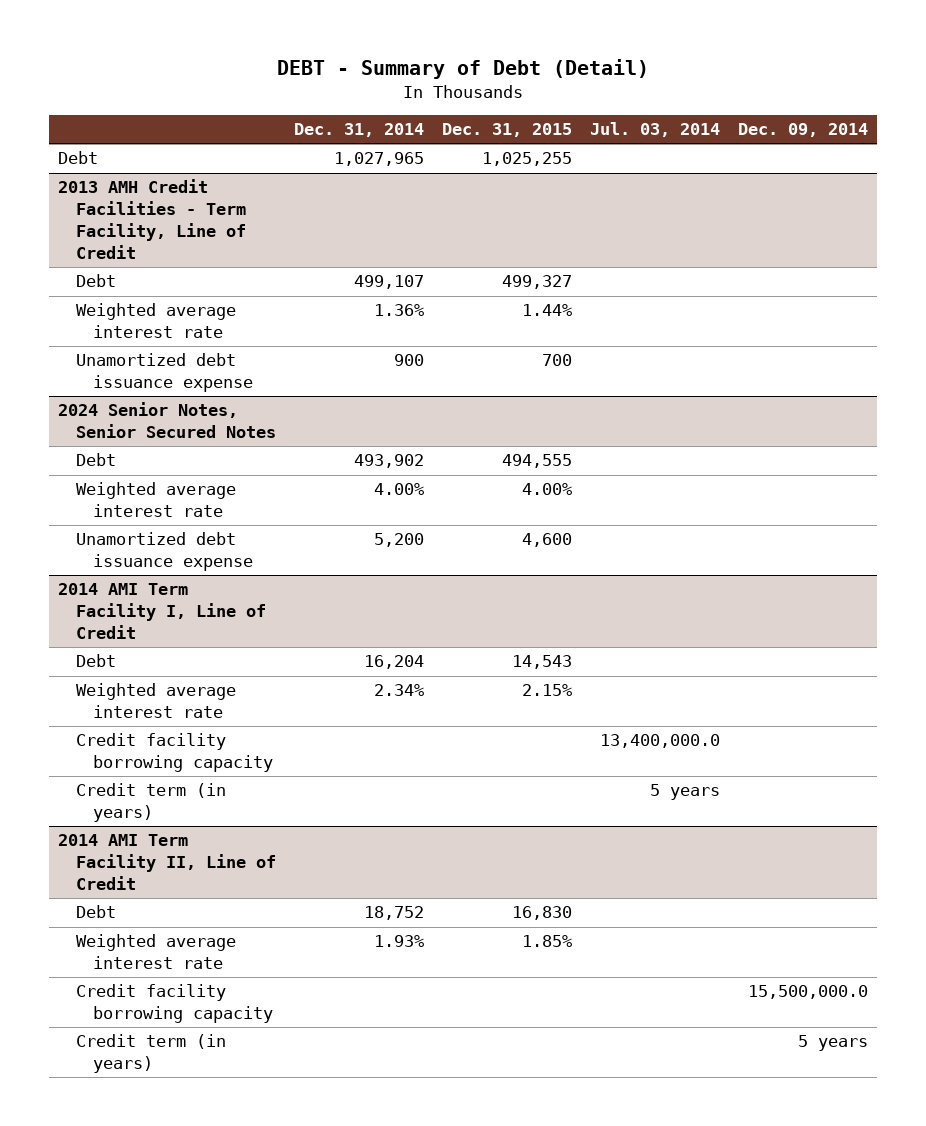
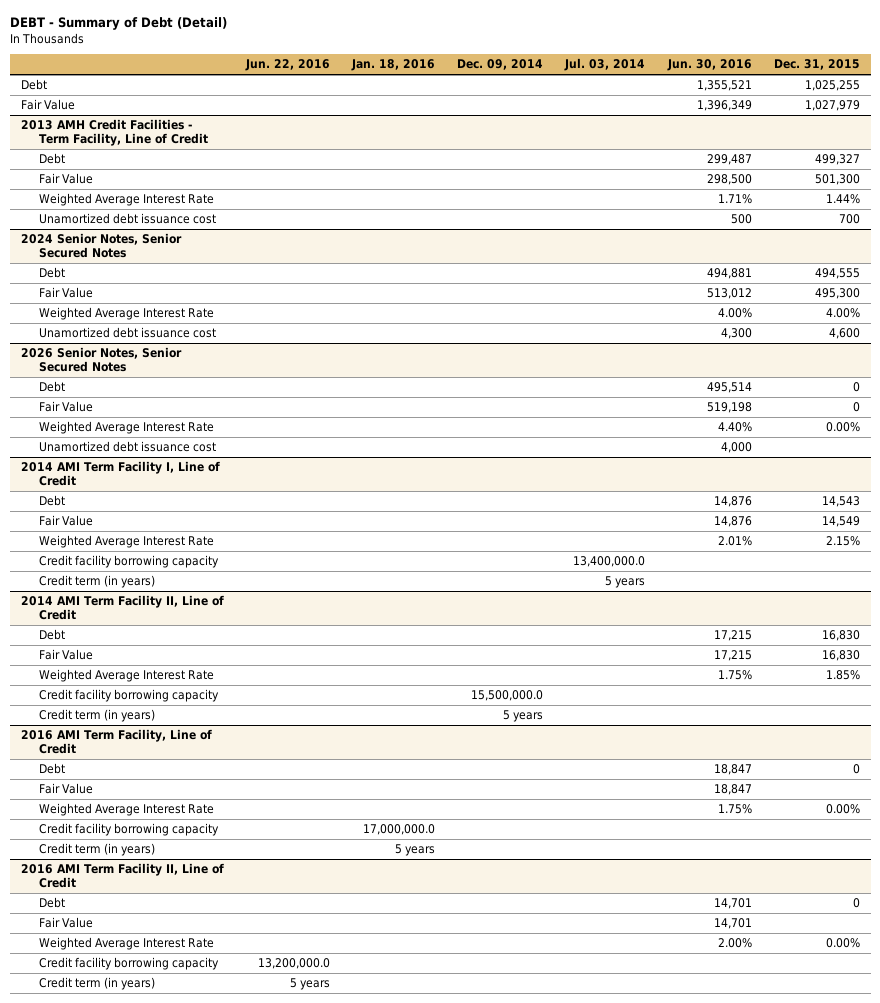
[293,123,424,138] Dec. 31, 2014 -> none
none -> [244,59,330,72] Jun. 22, 2016
none -> [351,59,436,72] Jan. 18, 2016
none -> [666,59,752,72] Jun. 30, 2016
none -> [20,99,75,111] Fair Value
none -> [38,173,93,185] Fair Value
[75,303,236,339] Weighted average interest rate -> [38,193,214,207] Weighted Average Interest Rate
[75,353,254,393] Unamortized debt issuance expense -> [38,213,216,225] Unamortized debt issuance cost
none -> [38,287,93,299] Fair Value
[75,482,236,518] Weighted average interest rate -> [38,307,214,321] Weighted Average Interest Rate
[75,532,254,572] Unamortized debt issuance expense -> [38,327,216,339] Unamortized debt issuance cost
none -> [20,347,182,373] 2026 Senior Notes, Senior Secured Notes
none -> [38,381,65,393] Debt
none -> [38,401,93,413] Fair Value
none -> [38,421,214,435] Weighted Average Interest Rate
none -> [38,441,216,453] Unamortized debt issuance cost
none -> [38,515,93,527] Fair Value
[75,683,236,719] Weighted average interest rate -> [38,535,214,549] Weighted Average Interest Rate
none -> [38,649,93,661] Fair Value
[75,934,236,970] Weighted average interest rate -> [38,669,214,683] Weighted Average Interest Rate
none -> [20,729,212,755] 2016 AMI Term Facility, Line of Credit
none -> [38,763,65,775] Debt
none -> [38,783,93,795] Fair Value
none -> [38,803,214,817] Weighted Average Interest Rate
none -> [38,823,219,837] Credit facility borrowing capacity
none -> [38,843,155,857] Credit term (in years)
none -> [20,863,224,889] 2016 AMI Term Facility II, Line of Credit
none -> [38,897,65,909] Debt
none -> [38,917,93,929] Fair Value
none -> [38,937,214,951] Weighted Average Interest Rate
none -> [38,957,219,971] Credit facility borrowing capacity
none -> [38,977,155,991] Credit term (in years)

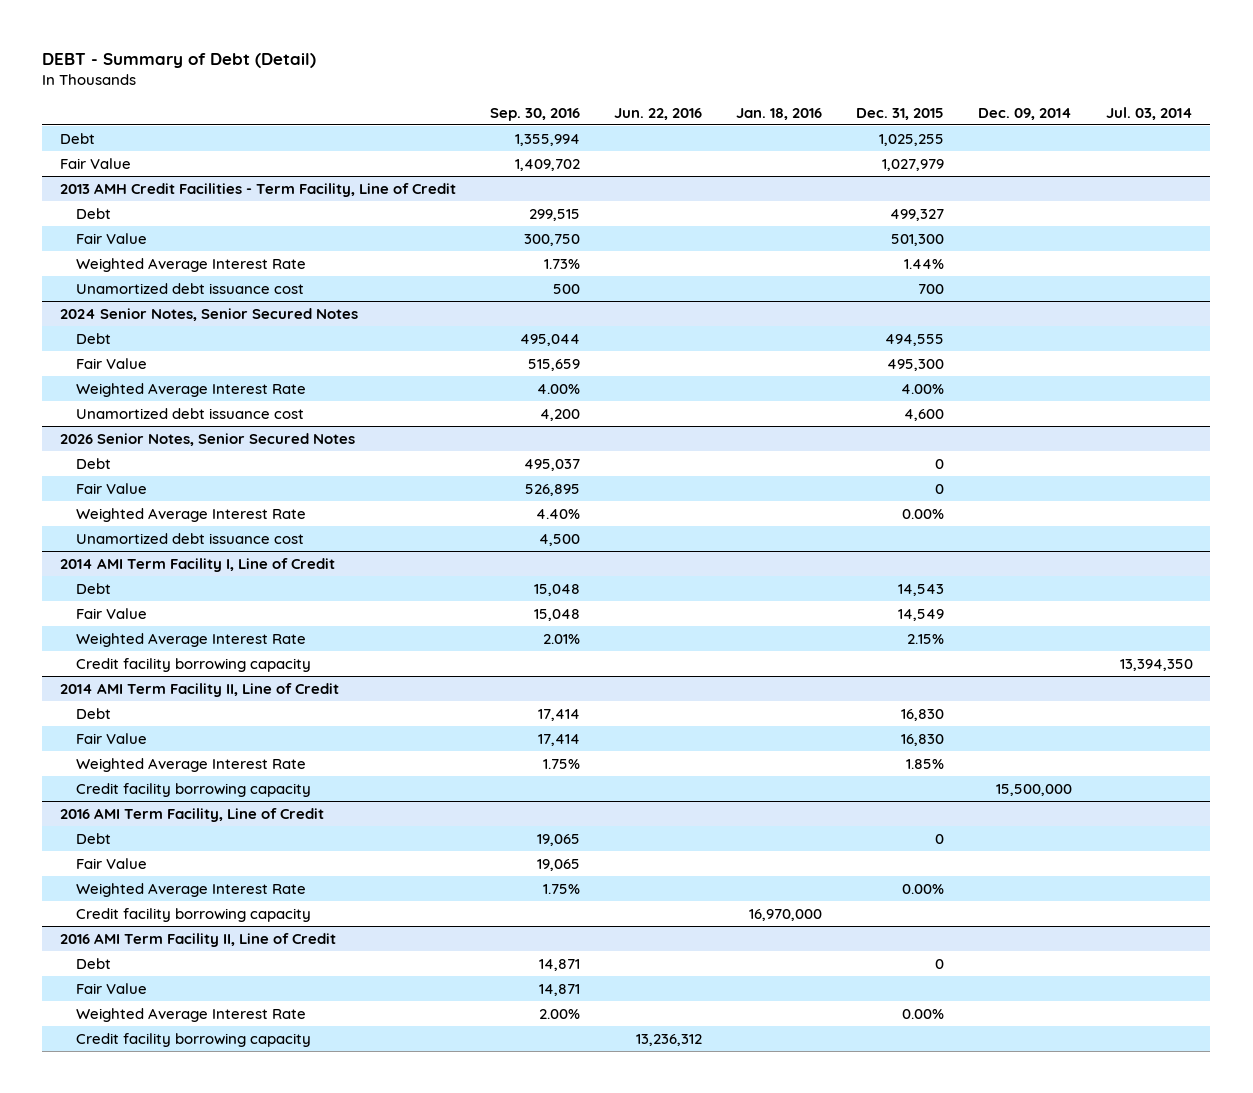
[666,59,752,72] Jun. 30, 2016 -> none
none -> [489,107,580,121] Sep. 30, 2016
[38,575,155,589] Credit term (in years) -> none
[573,556,646,568] 13,400,000.0 -> [1120,658,1194,671] 13,394,350
[38,709,155,723] Credit term (in years) -> none
[471,690,544,702] 15,500,000.0 -> [996,783,1073,796] 15,500,000
[38,843,155,857] Credit term (in years) -> none
[363,824,436,836] 17,000,000.0 -> [748,908,822,921] 16,970,000
[38,977,155,991] Credit term (in years) -> none
[257,958,330,970] 13,200,000.0 -> [635,1033,702,1046] 13,236,312

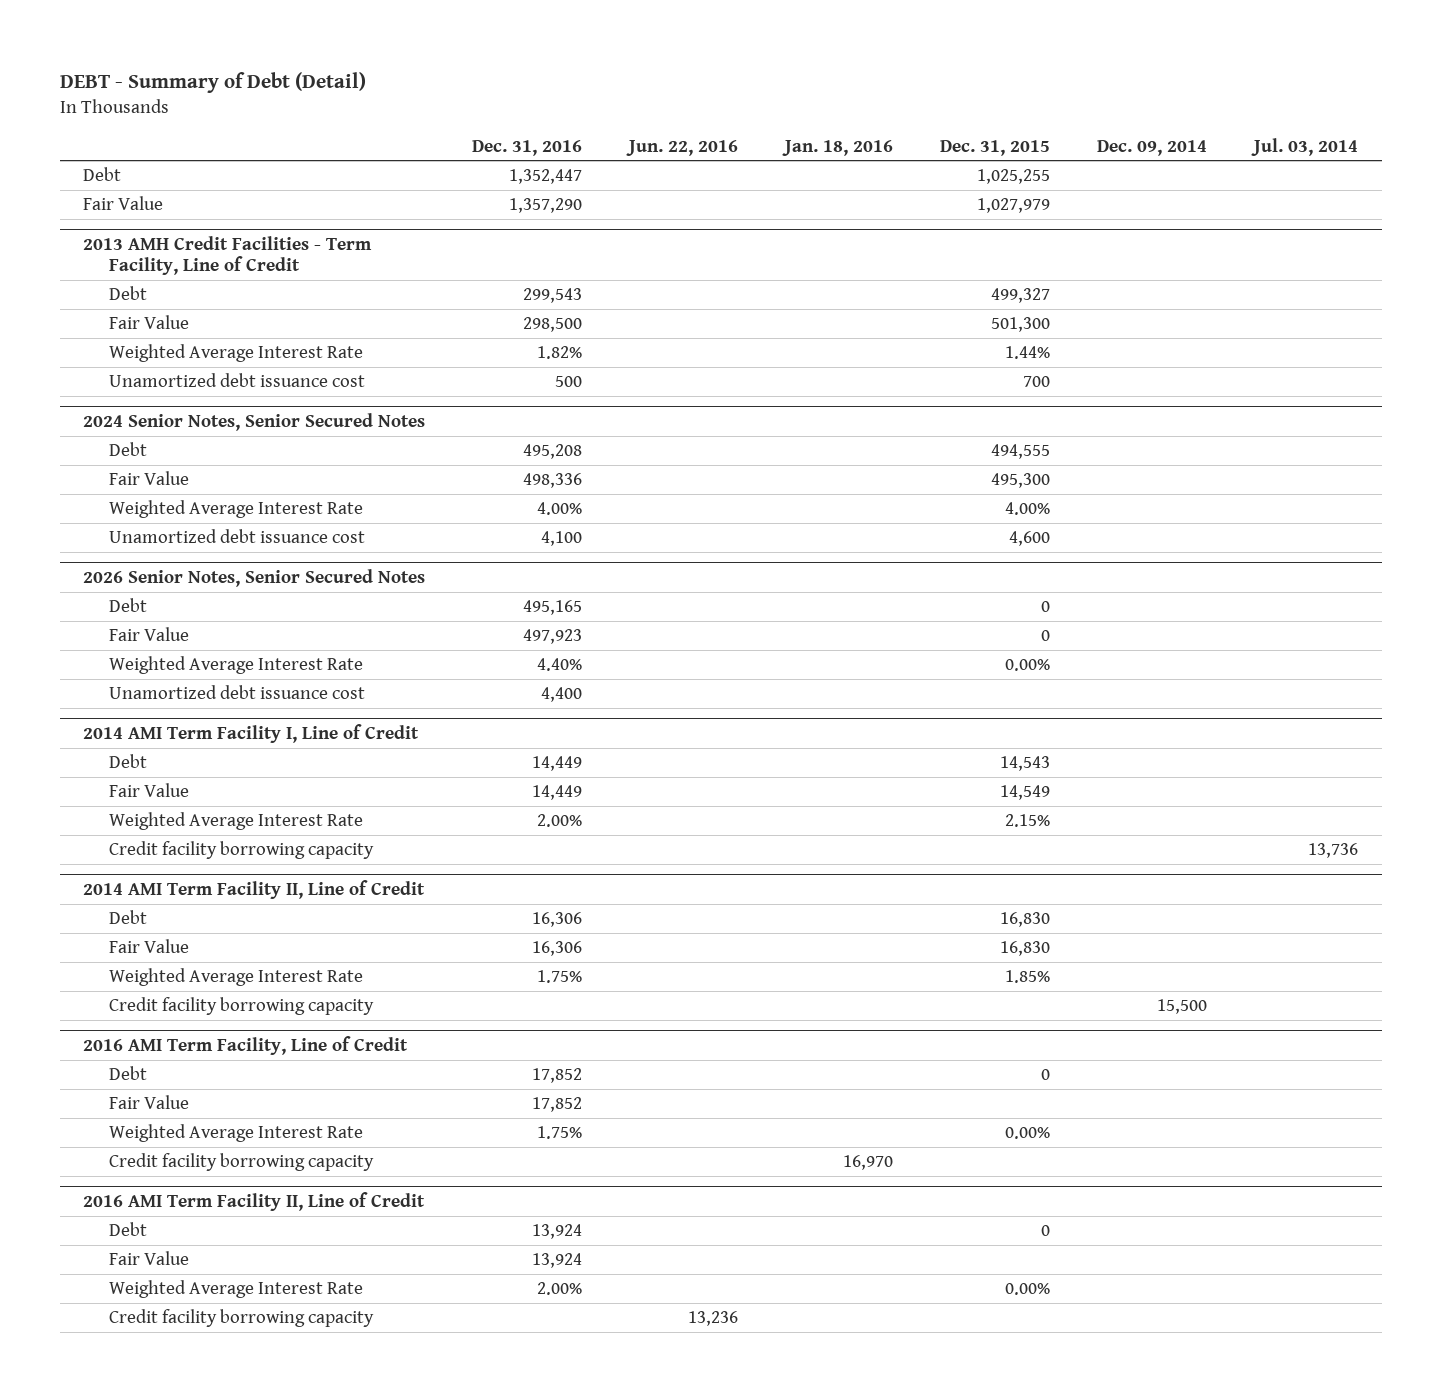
[489,107,580,121] Sep. 30, 2016 -> none
none -> [472,139,583,156] Dec. 31, 2016
[1120,658,1194,671] 13,394,350 -> [1308,843,1359,859] 13,736
[996,783,1073,796] 15,500,000 -> [1157,999,1208,1015] 15,500
[748,908,822,921] 16,970,000 -> [843,1155,894,1171] 16,970
[635,1033,702,1046] 13,236,312 -> [688,1311,739,1327] 13,236

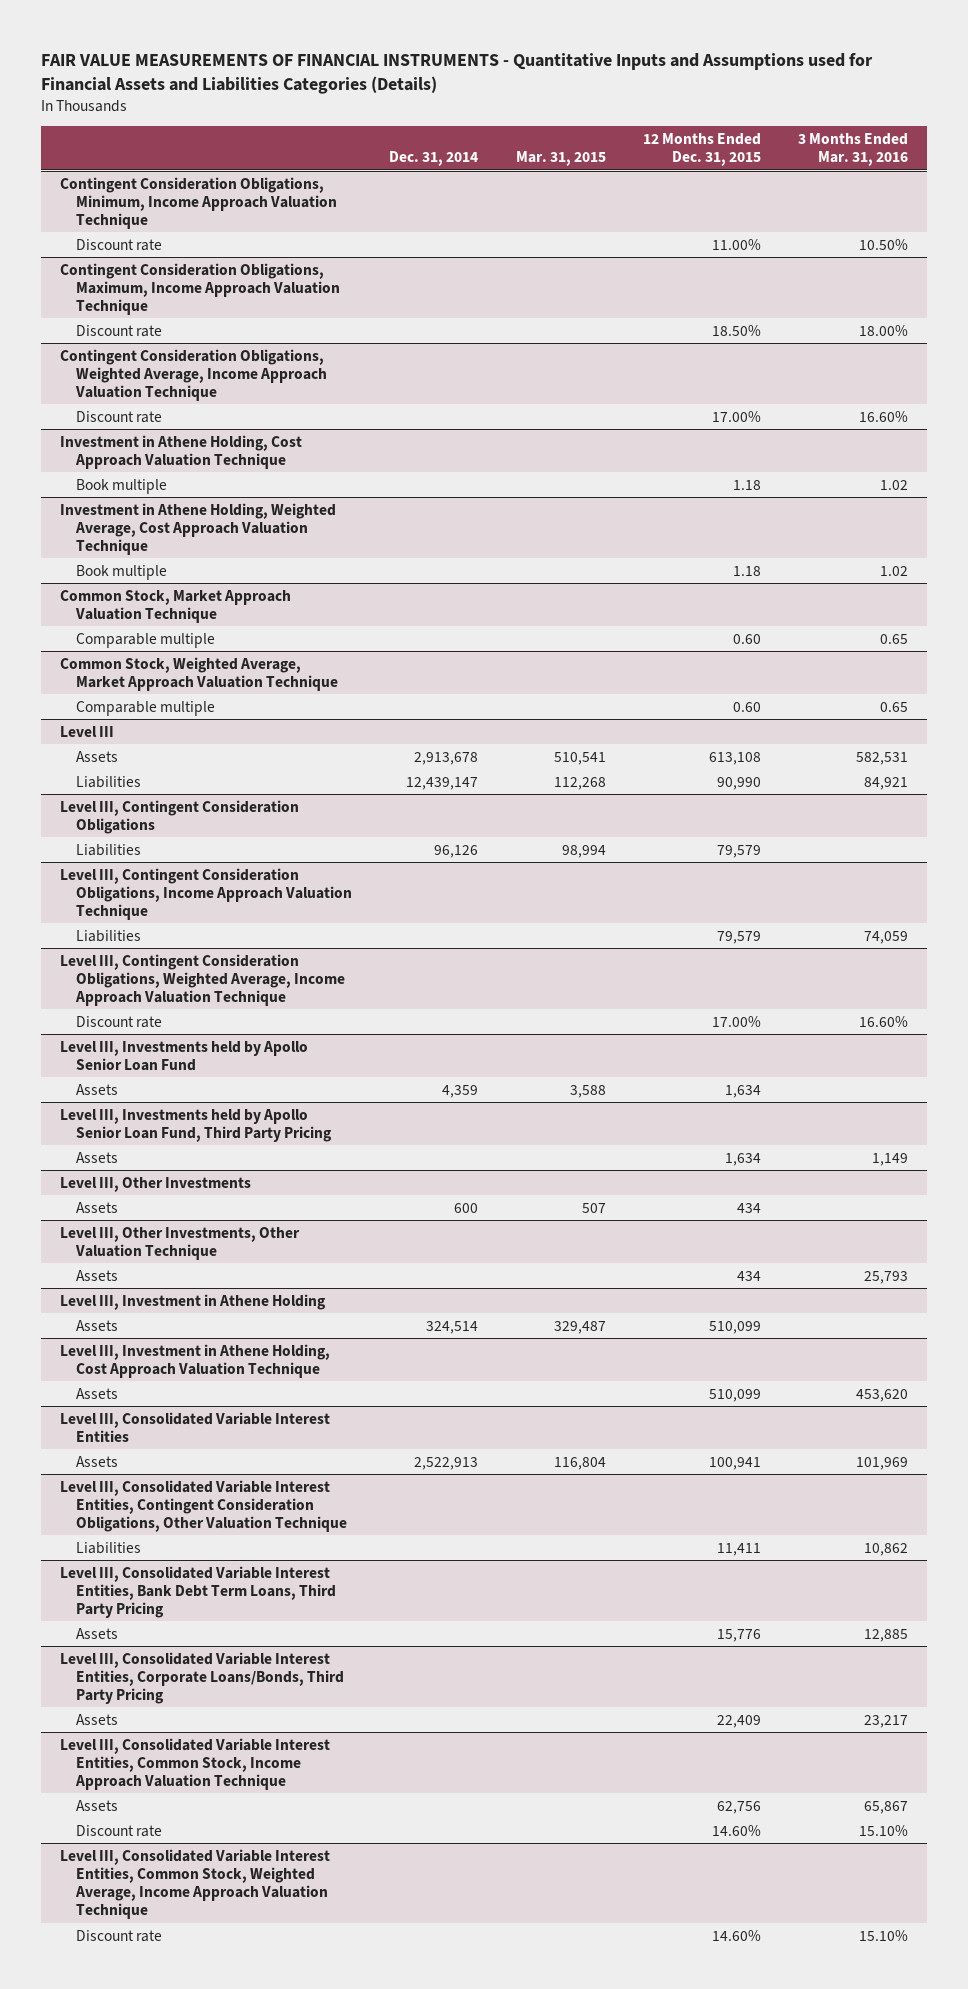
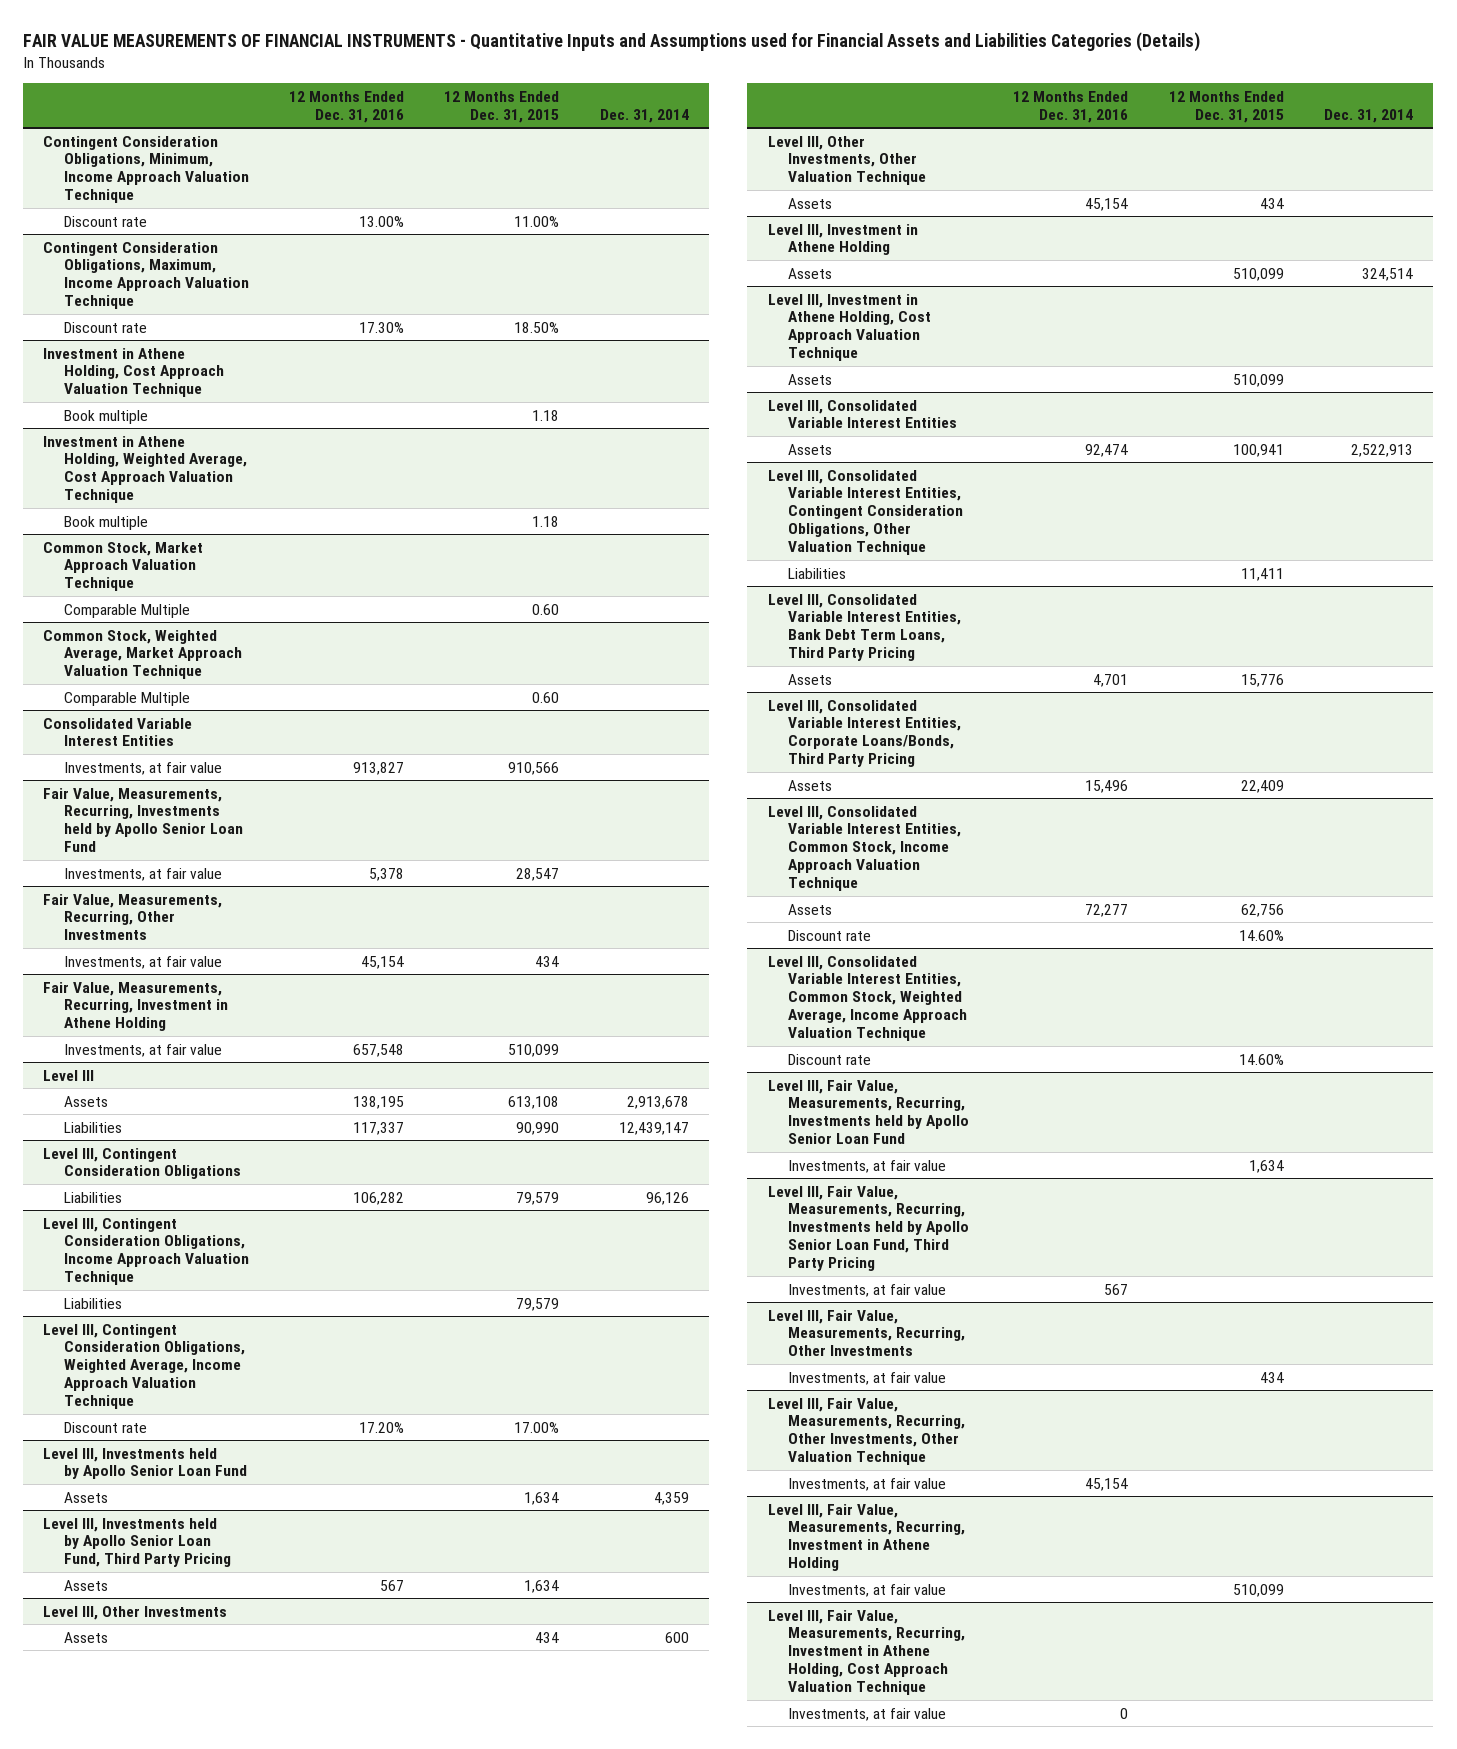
[515,151,606,167] Mar. 31, 2015 -> none
[798,132,909,167] 3 Months Ended Mar. 31, 2016 -> none
none -> [288,90,404,123] 12 Months Ended Dec. 31, 2016
[60,348,328,402] Contingent Consideration Obligations, Weighted Average, Income Approach Valuation Technique -> none
[76,410,163,423] Discount rate -> none
[76,632,216,648] Comparable multiple -> [63,603,190,618] Comparable Multiple
[76,700,216,716] Comparable multiple -> [63,691,190,706] Comparable Multiple
none -> [43,717,193,747] Consolidated Variable Interest Entities
none -> [63,761,222,775] Investments, at fair value
none -> [43,787,243,853] Fair Value, Measurements, Recurring, Investments held by Apollo Senior Loan Fund
none -> [63,867,222,881] Investments, at fair value
none -> [43,893,223,941] Fair Value, Measurements, Recurring, Other Investments
none -> [63,955,222,969] Investments, at fair value
none -> [43,981,228,1032] Fair Value, Measurements, Recurring, Investment in Athene Holding
none -> [63,1043,222,1057] Investments, at fair value
none -> [767,1079,970,1145] Level III, Fair Value, Measurements, Recurring, Investments held by Apollo Senior Loan Fund
none -> [788,1159,947,1173] Investments, at fair value
none -> [767,1185,970,1272] Level III, Fair Value, Measurements, Recurring, Investments held by Apollo Senior Loan Fund, Third Party Pricing
none -> [788,1283,947,1297] Investments, at fair value
none -> [767,1309,966,1357] Level III, Fair Value, Measurements, Recurring, Other Investments
none -> [788,1371,947,1385] Investments, at fair value
none -> [767,1397,966,1466] Level III, Fair Value, Measurements, Recurring, Other Investments, Other Valuation Technique
none -> [788,1477,947,1491] Investments, at fair value
none -> [767,1503,966,1572] Level III, Fair Value, Measurements, Recurring, Investment in Athene Holding
none -> [788,1583,947,1597] Investments, at fair value
none -> [767,1609,966,1696] Level III, Fair Value, Measurements, Recurring, Investment in Athene Holding, Cost Approach Valuation Technique
none -> [788,1707,947,1721] Investments, at fair value

